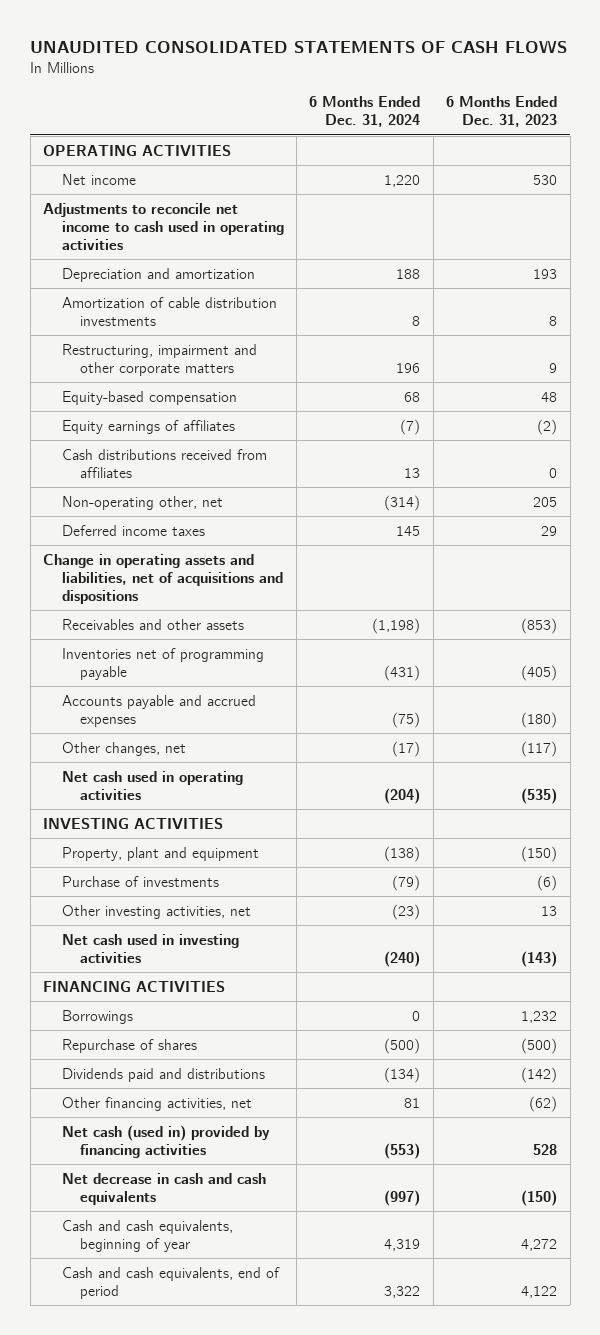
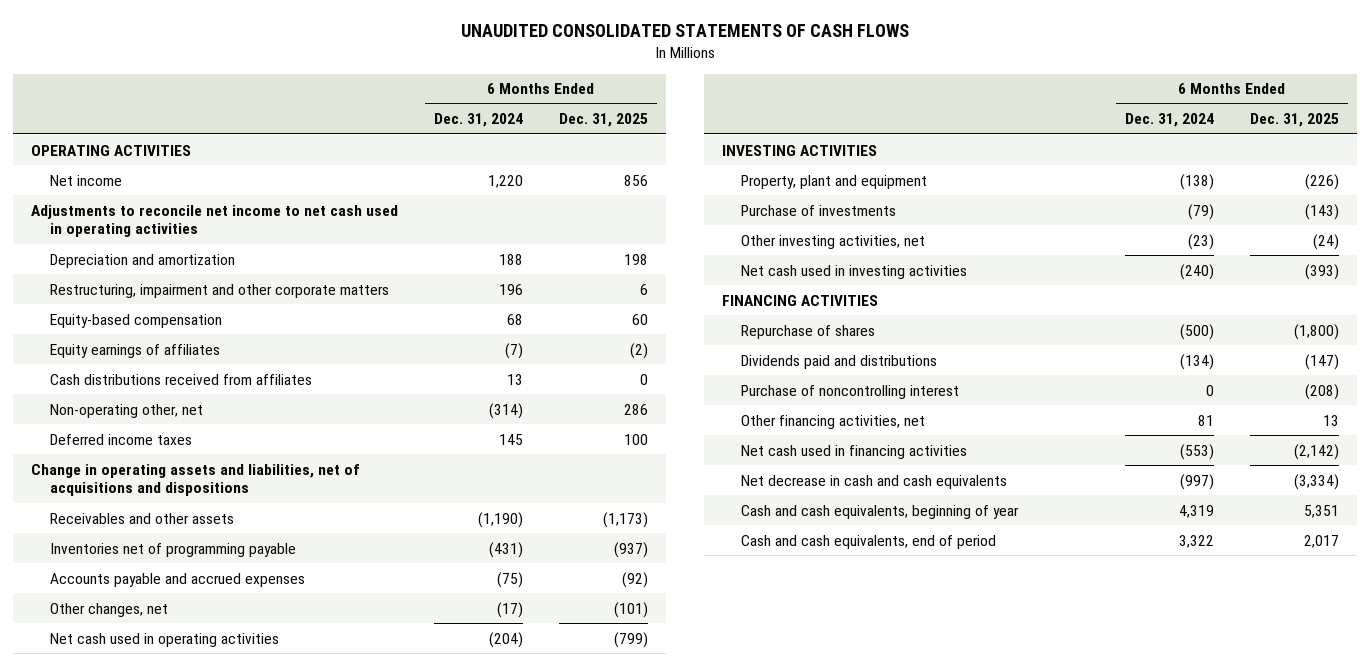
[446,96,558,128] 6 Months Ended Dec. 31, 2023 -> none
none -> [558,113,648,128] Dec. 31, 2025
[43,202,284,250] Adjustments to reconcile net income to cash used in operating activities -> [31,204,399,238] Adjustments to reconcile net income to net cash used in operating activities
[61,296,277,326] Amortization of cable distribution investments -> none
[372,617,421,634] (1,198) -> [477,511,523,528] (1,190)
[61,1009,133,1024] Borrowings -> none
none -> [741,384,960,399] Purchase of noncontrolling interest
[61,1124,270,1158] Net cash (used in) provided by financing activities -> [741,444,968,459] Net cash used in financing activities

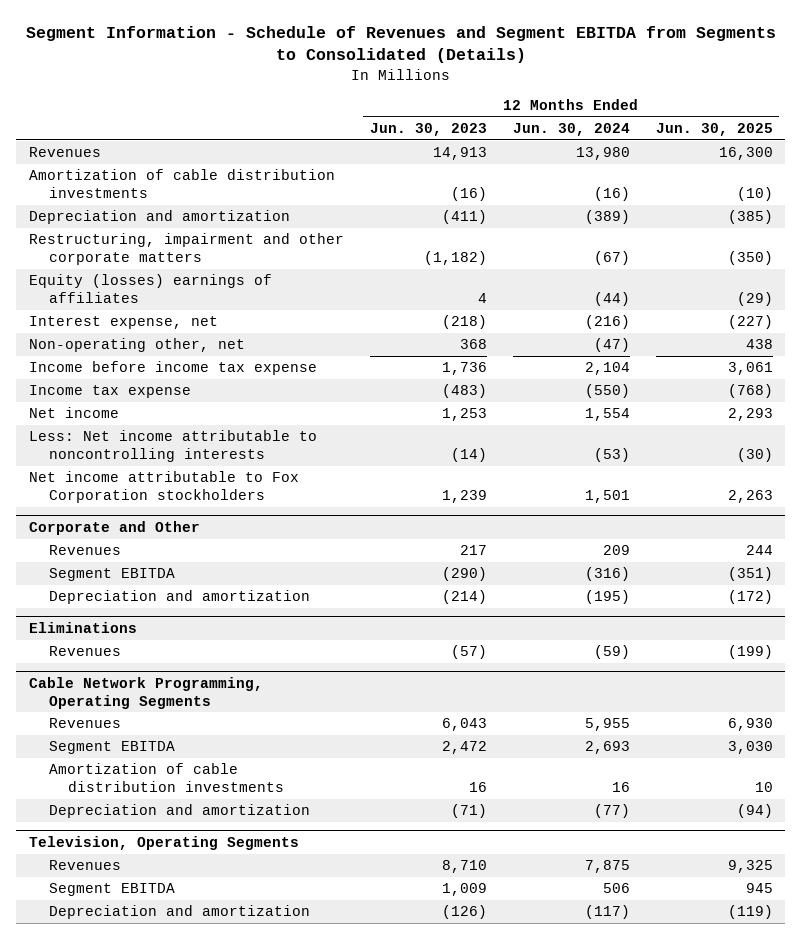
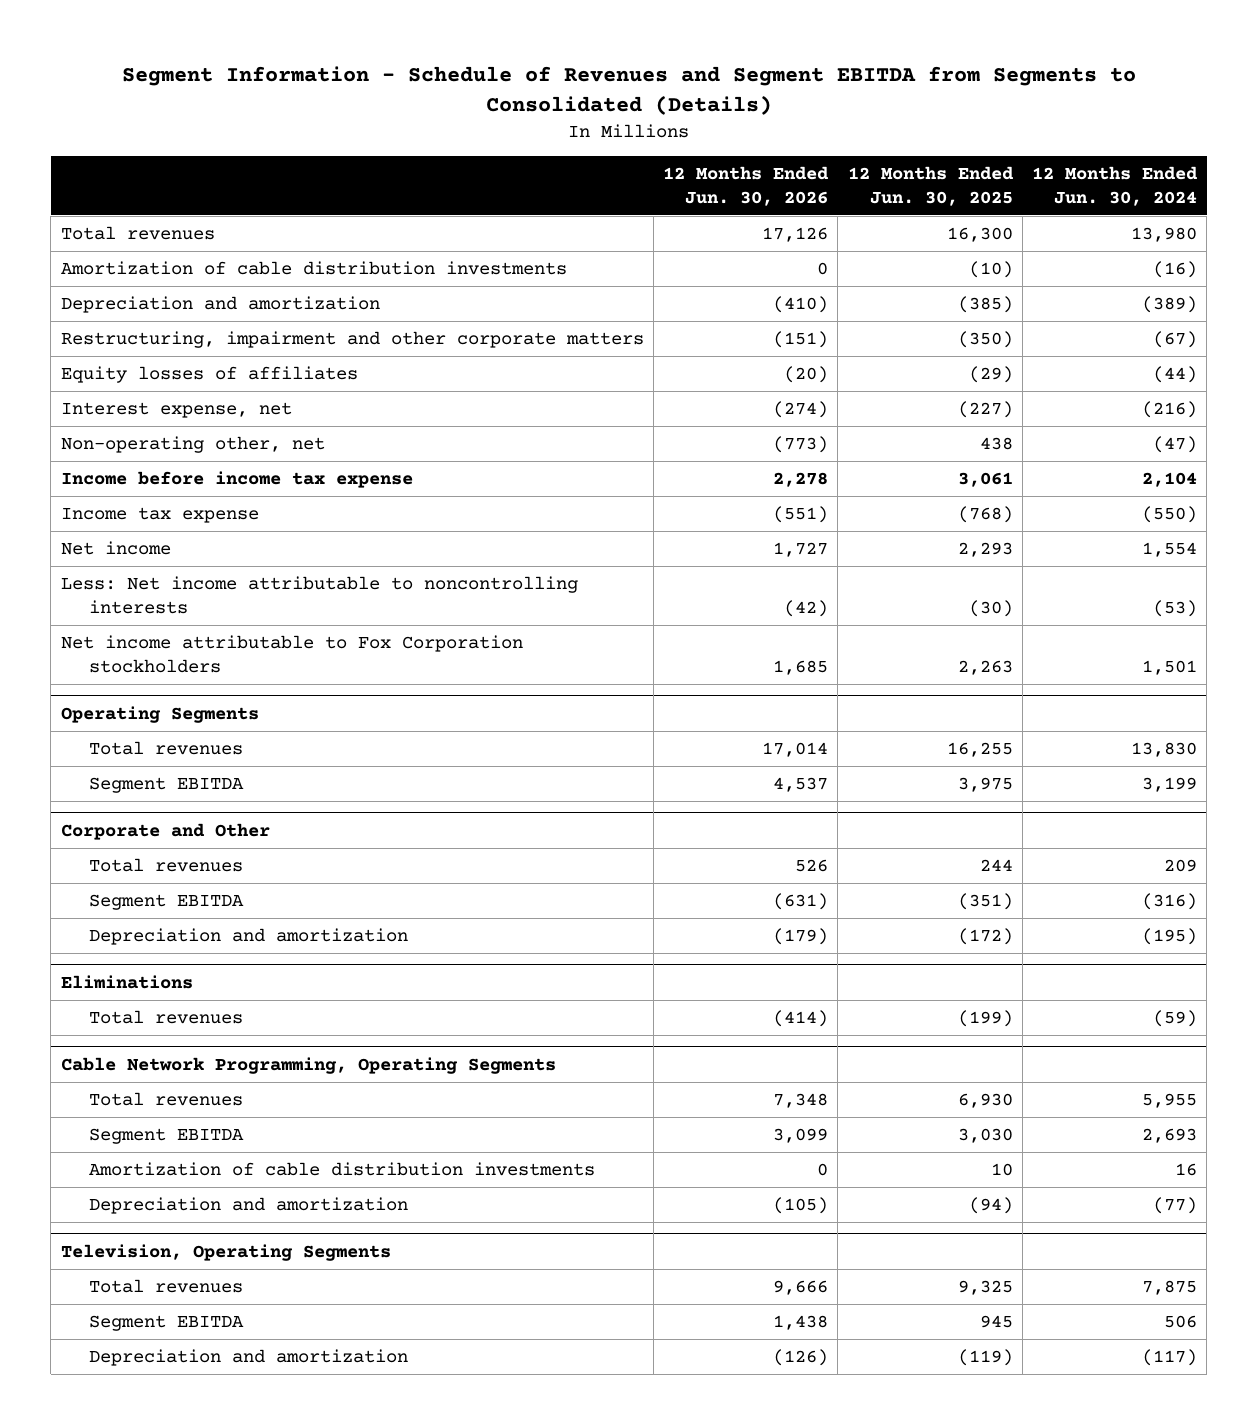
[369,123,487,137] Jun. 30, 2023 -> none
none -> [663,165,830,206] 12 Months Ended Jun. 30, 2026
[28,147,101,158] Revenues -> [60,225,215,240] Total revenues
[28,274,272,303] Equity (losses) earnings of affiliates -> [60,365,358,383] Equity losses of affiliates
none -> [60,705,259,723] Operating Segments
none -> [89,740,244,755] Total revenues
none -> [89,776,245,793] Segment EBITDA
[48,545,121,556] Revenues -> [89,857,244,872] Total revenues
[48,646,121,657] Revenues -> [89,1009,244,1024] Total revenues
[48,718,121,729] Revenues -> [89,1091,244,1106] Total revenues
[48,860,121,871] Revenues -> [89,1278,244,1293] Total revenues

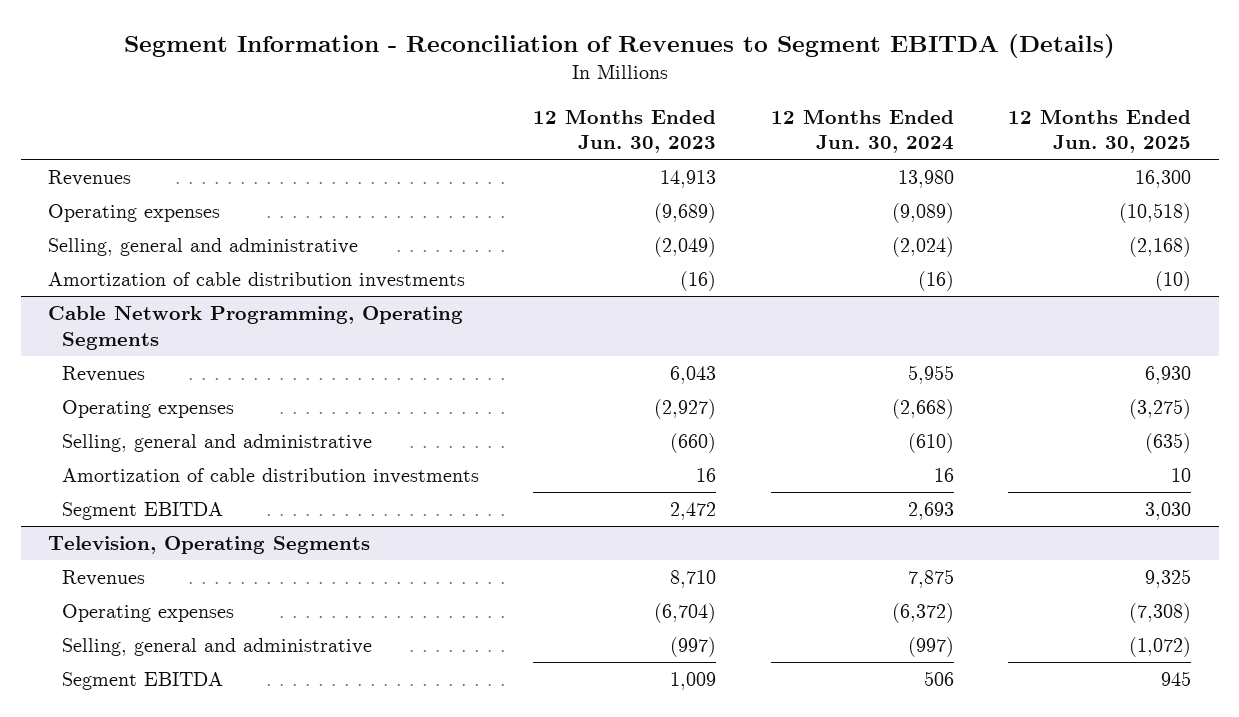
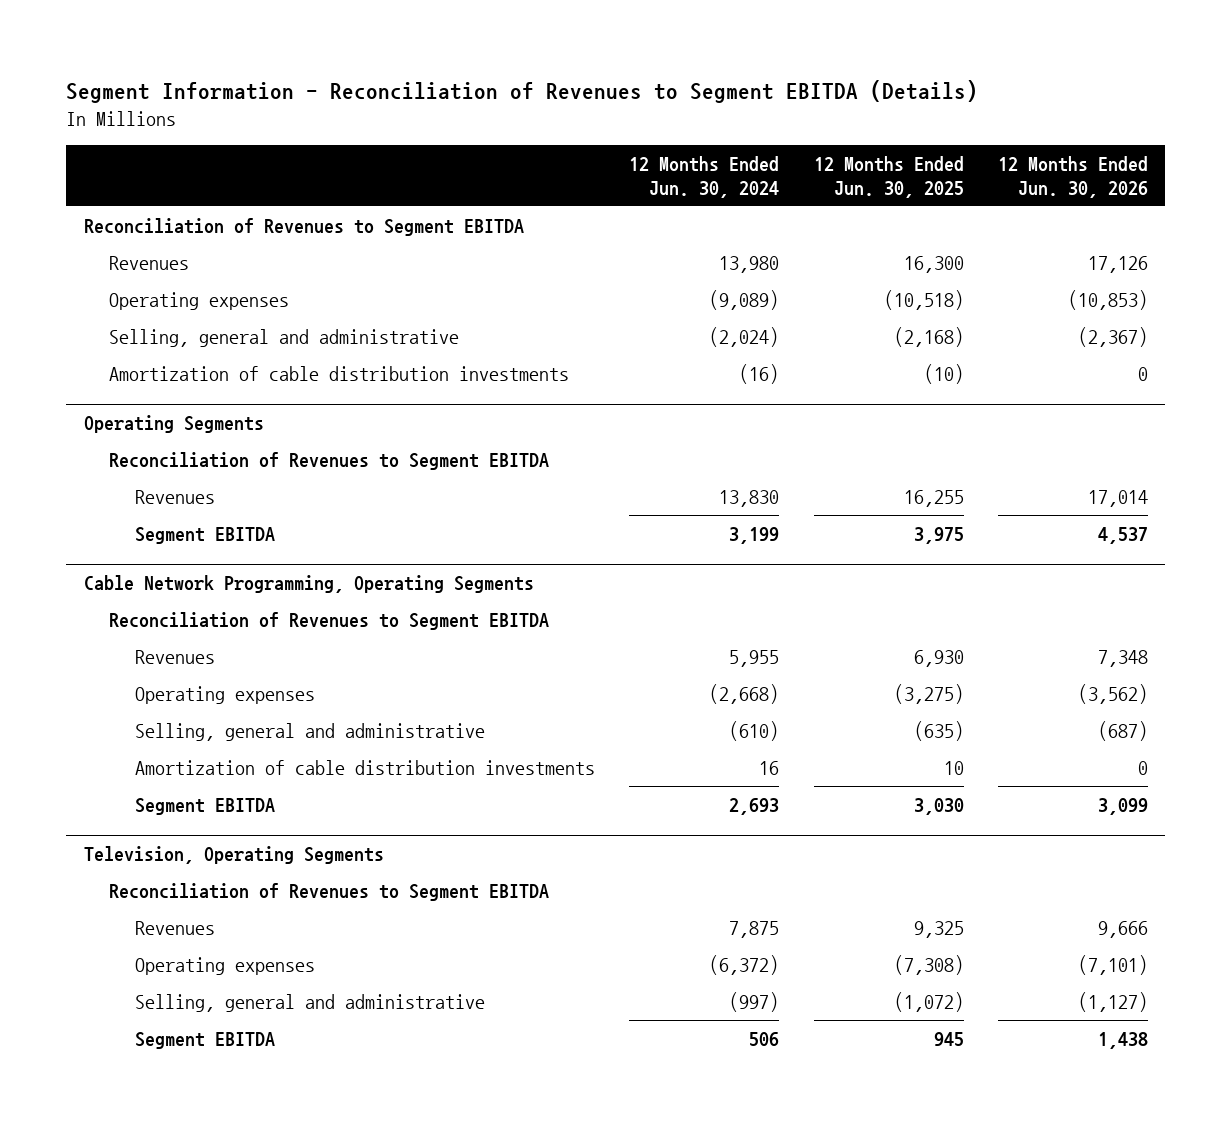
[533,108,717,154] 12 Months Ended Jun. 30, 2023 -> none
none -> [998,155,1149,199] 12 Months Ended Jun. 30, 2026
none -> [83,217,524,236] Reconciliation of Revenues to Segment EBITDA
none -> [83,414,264,433] Operating Segments
none -> [109,451,550,470] Reconciliation of Revenues to Segment EBITDA
none -> [134,489,215,504] Revenues
none -> [134,526,275,544] Segment EBITDA
none -> [109,611,550,630] Reconciliation of Revenues to Segment EBITDA
none -> [109,882,550,901] Reconciliation of Revenues to Segment EBITDA

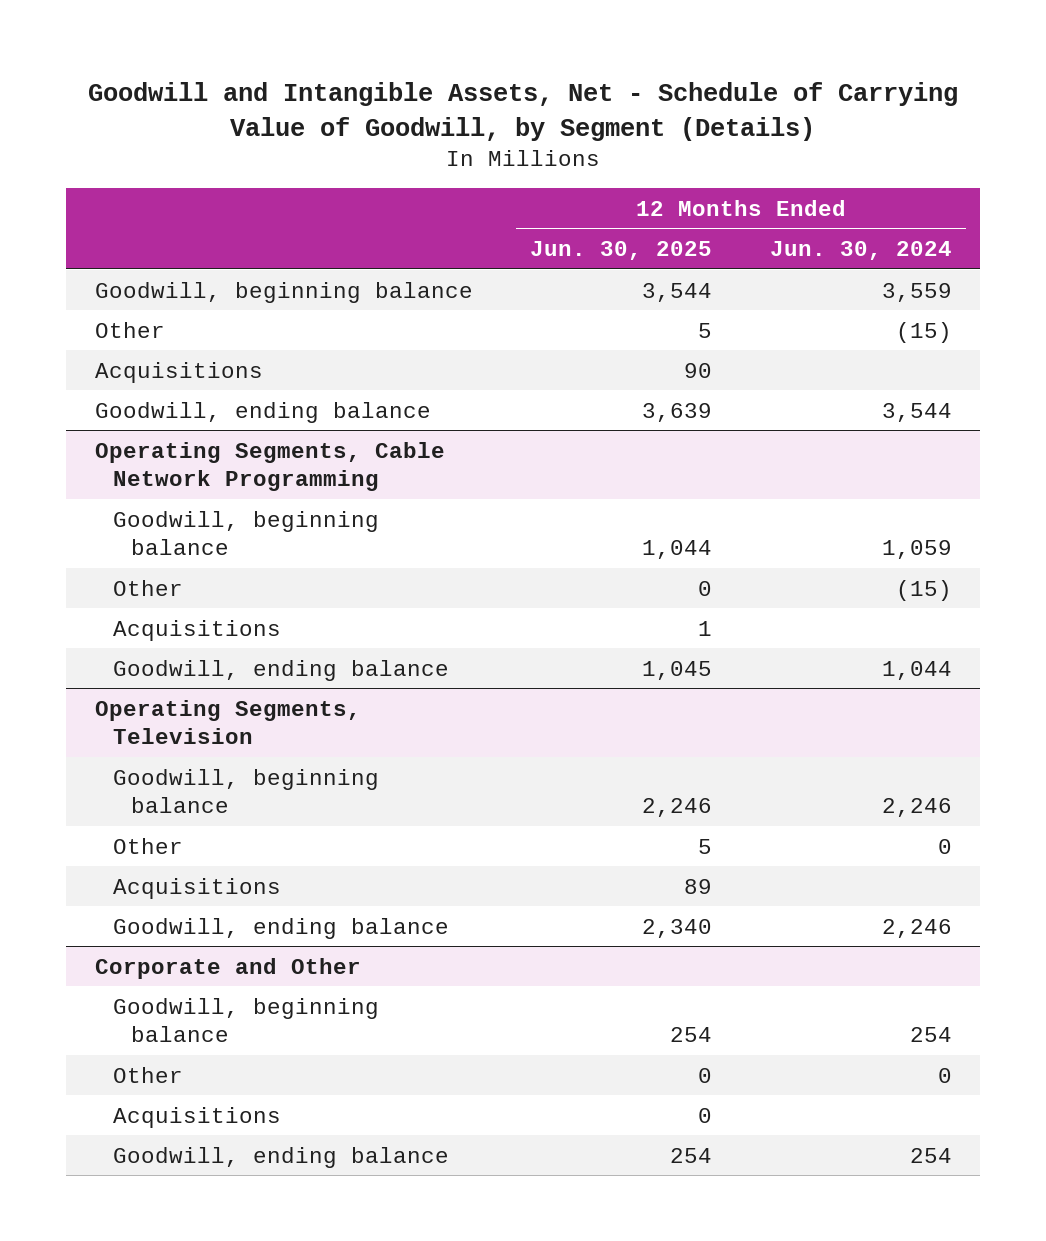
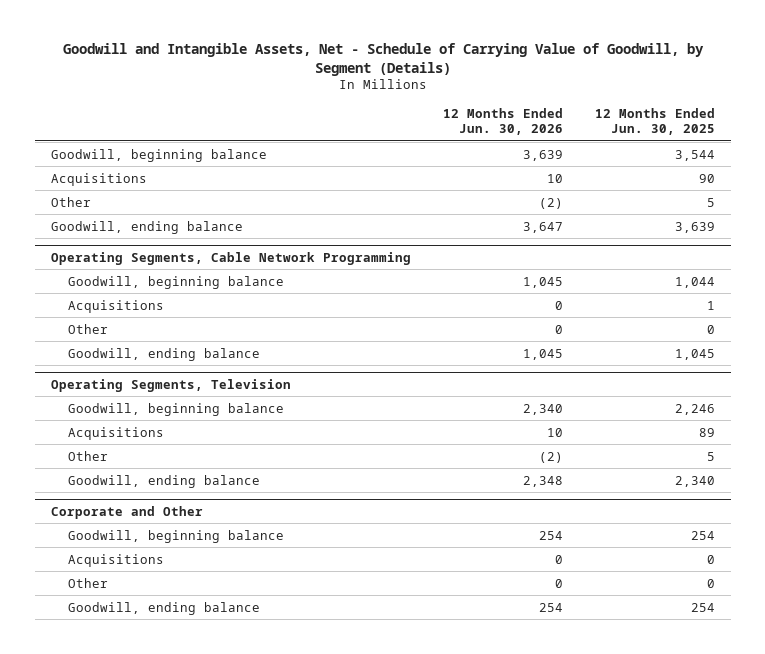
[769,240,952,260] Jun. 30, 2024 -> none
none -> [442,108,563,135] 12 Months Ended Jun. 30, 2026
[94,321,165,338] Other -> [50,196,91,207] Other
[113,579,184,596] Other -> [68,323,109,334] Other
[113,837,184,854] Other -> [68,450,109,461] Other
[113,1066,184,1083] Other -> [68,577,109,588] Other

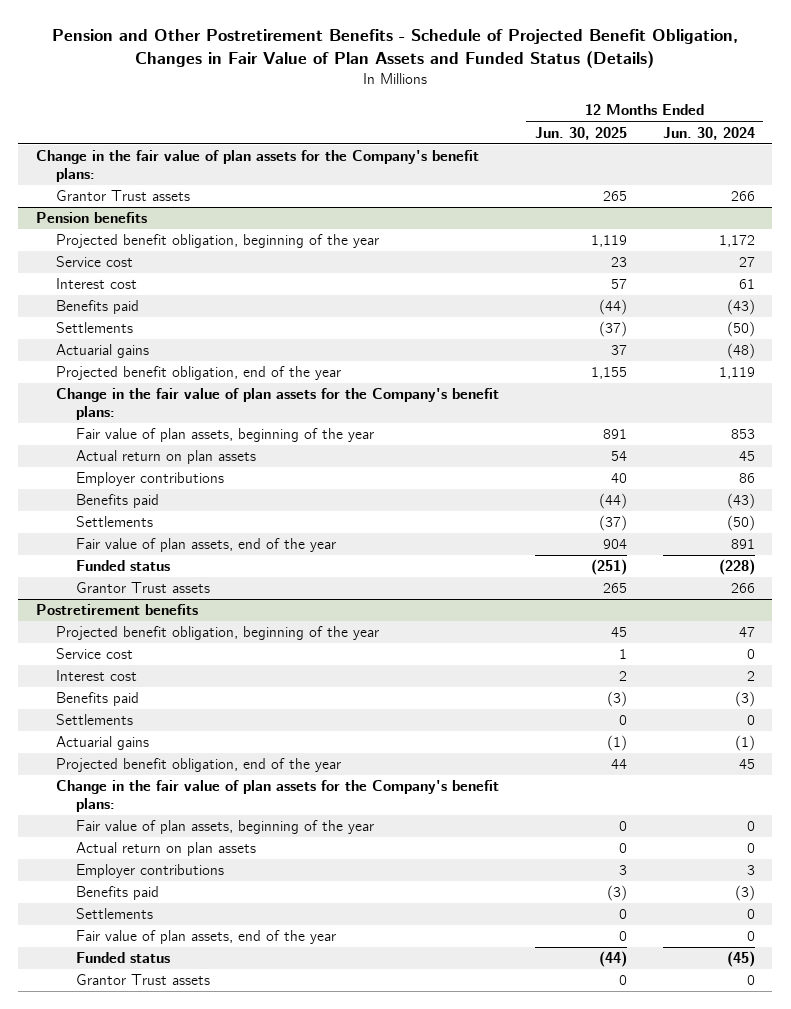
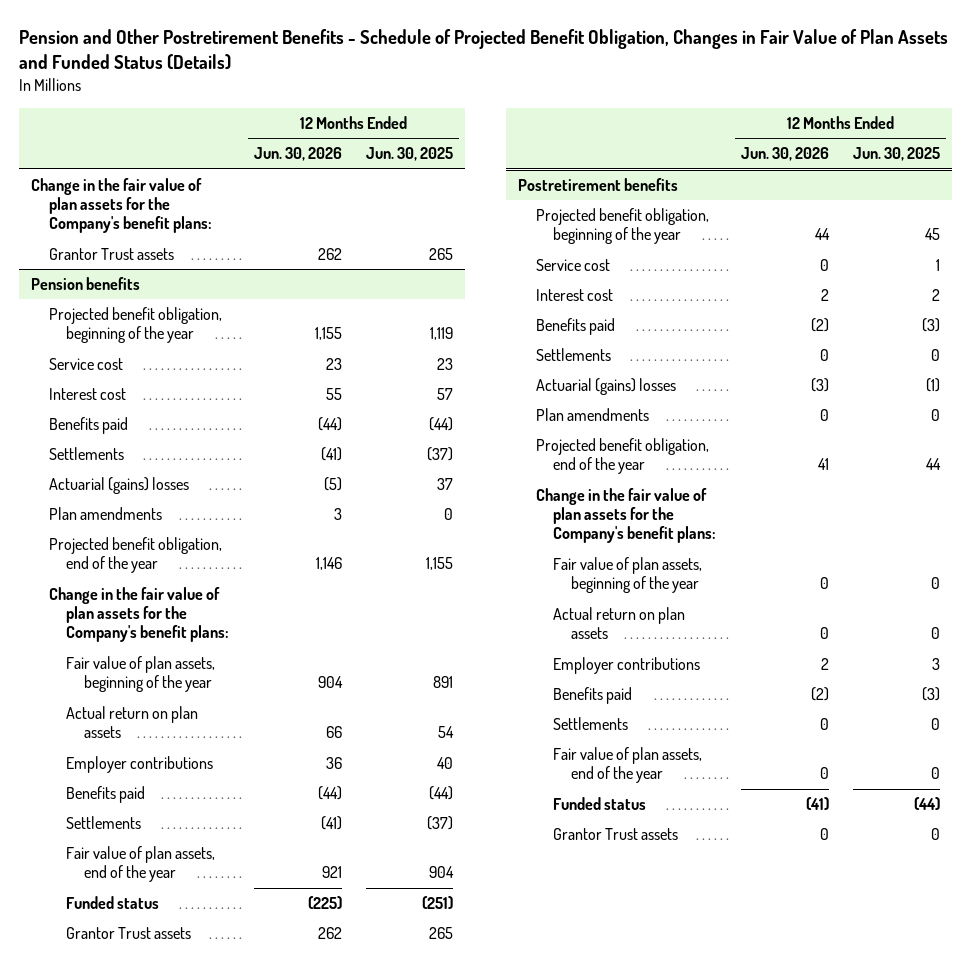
[662,126,755,140] Jun. 30, 2024 -> none
none -> [253,147,342,162] Jun. 30, 2026
[56,344,150,359] Actuarial gains -> [48,477,189,495] Actuarial (gains) losses
none -> [48,507,162,521] Plan amendments
[56,736,150,751] Actuarial gains -> [535,378,676,396] Actuarial (gains) losses
none -> [535,408,649,422] Plan amendments

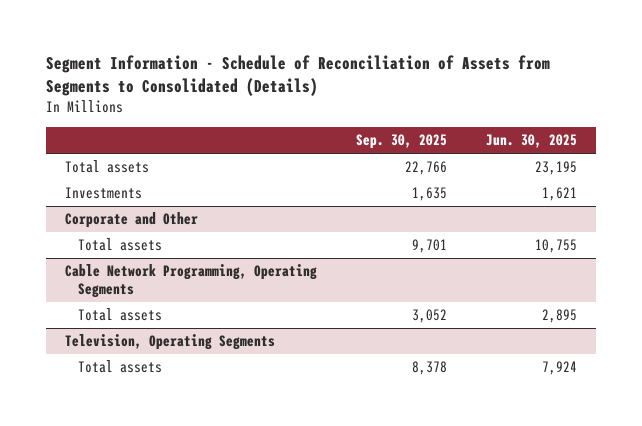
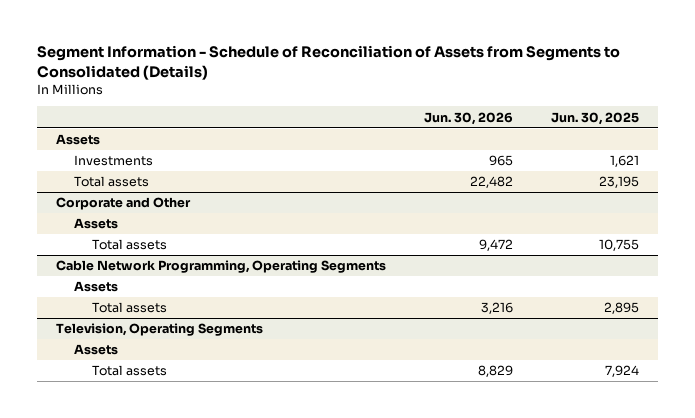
[355,134,447,150] Sep. 30, 2025 -> none
none -> [424,111,514,125] Jun. 30, 2026
none -> [56,134,101,146] Assets
[65,160,150,174] Total assets -> [74,176,150,188] Total assets
none -> [74,218,119,230] Assets
none -> [74,281,119,293] Assets
none -> [74,344,119,356] Assets

